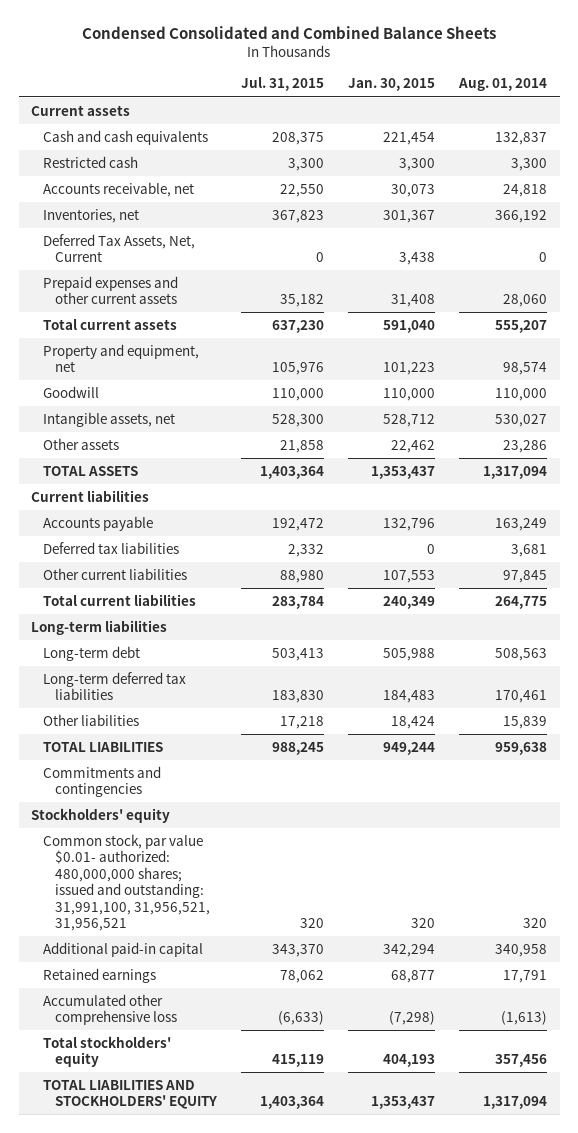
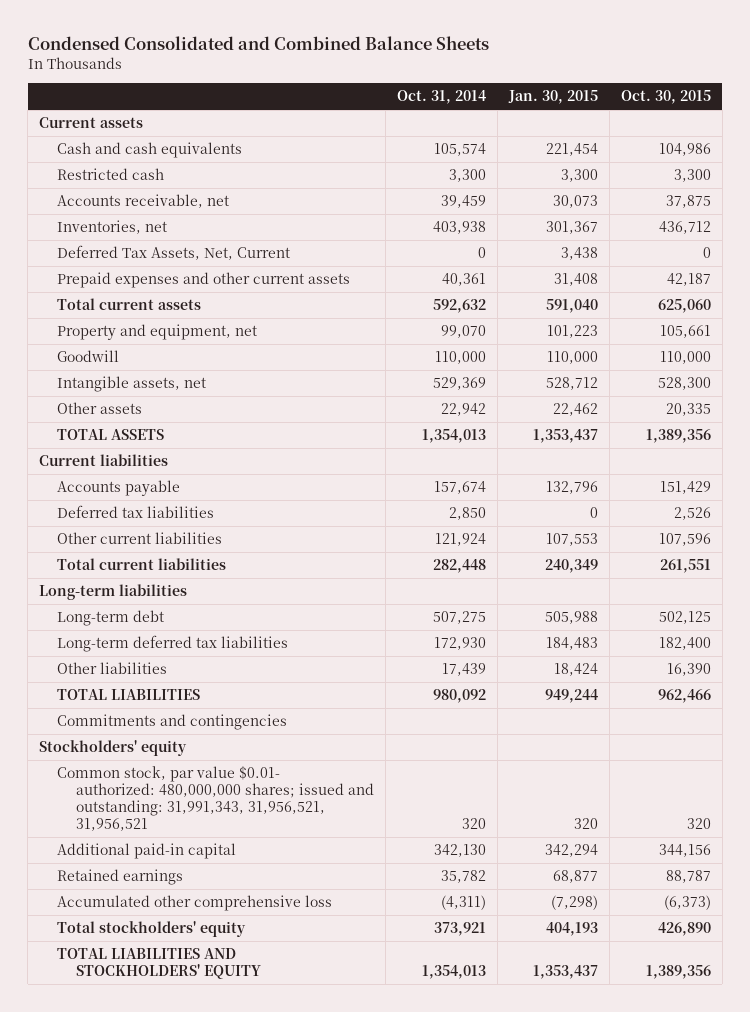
[241,77,325,92] Jul. 31, 2015 -> none
[458,78,548,92] Aug. 01, 2014 -> none
none -> [396,90,486,105] Oct. 31, 2014
none -> [620,90,711,105] Oct. 30, 2015
[43,833,211,932] Common stock, par value $0.01- authorized: 480,000,000 shares; issued and outstanding: 31,991,100, 31,956,521, 31,956,521 -> [57,766,374,831] Common stock, par value $0.01- authorized: 480,000,000 shares; issued and outstanding: 31,991,343, 31,956,521, 31,956,521

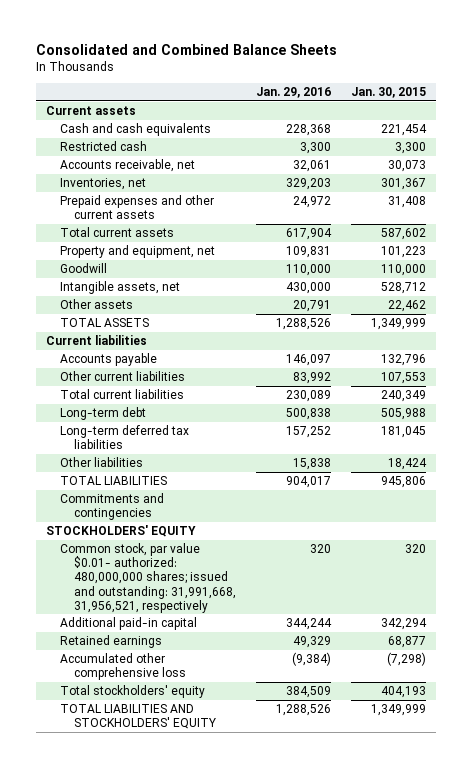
[27,35,489,50] Condensed Consolidated and Combined Balance Sheets -> [35,43,337,55] Consolidated and Combined Balance Sheets
[396,90,486,105] Oct. 31, 2014 -> none
[620,90,711,105] Oct. 30, 2015 -> none
none -> [255,87,331,99] Jan. 29, 2016
[57,245,291,261] Deferred Tax Assets, Net, Current -> none
[545,299,598,314] 591,040 -> [380,228,426,241] 587,602
[532,429,598,444] 1,353,437 -> [370,318,426,331] 1,349,999
[57,505,215,519] Deferred tax liabilities -> none
[39,584,188,601] Long-term liabilities -> none
[545,637,598,651] 184,483 -> [380,426,426,439] 181,045
[544,689,598,704] 949,244 -> [380,476,426,489] 945,806
[39,740,188,757] Stockholders' equity -> [45,525,196,538] STOCKHOLDERS' EQUITY
[57,766,374,831] Common stock, par value $0.01- authorized: 480,000,000 shares; issued and outstanding: 31,991,343, 31,956,521, 31,956,521 -> [59,543,236,613] Common stock, par value $0.01- authorized: 480,000,000 shares; issued and outstanding: 31,991,668, 31,956,521, respectively
[532,965,598,980] 1,353,437 -> [370,704,426,717] 1,349,999

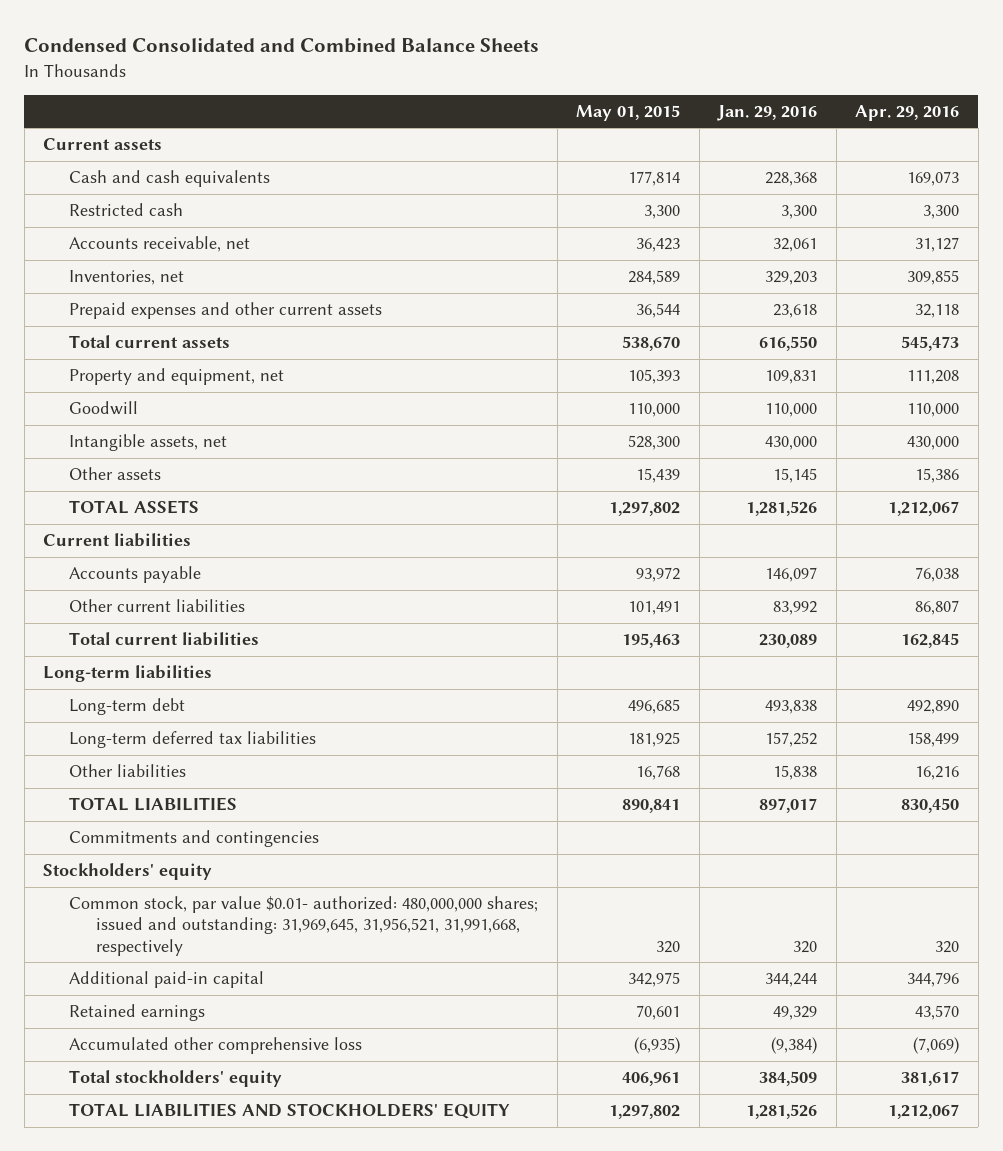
[35,43,337,55] Consolidated and Combined Balance Sheets -> [24,38,540,54] Condensed Consolidated and Combined Balance Sheets
[350,87,426,99] Jan. 30, 2015 -> none
none -> [576,104,681,121] May 01, 2015
none -> [855,104,960,121] Apr. 29, 2016
[292,196,331,209] 24,972 -> [773,304,818,319] 23,618
[285,228,332,241] 617,904 -> [759,336,818,352] 616,550
[292,300,331,313] 20,791 -> [773,468,818,484] 15,145
[275,318,331,331] 1,288,526 -> [746,501,818,517] 1,281,526
none -> [43,665,213,683] Long-term liabilities
[285,408,331,421] 500,838 -> [765,700,818,715] 493,838
[285,476,331,489] 904,017 -> [759,798,818,814] 897,017
[45,525,196,538] STOCKHOLDERS' EQUITY -> [43,863,213,881] Stockholders' equity
[59,543,236,613] Common stock, par value $0.01- authorized: 480,000,000 shares; issued and outstanding: 31,991,668, 31,956,521, respectively -> [69,896,539,956] Common stock, par value $0.01- authorized: 480,000,000 shares; issued and outstanding: 31,969,645, 31,956,521, 31,991,668, respectively
[275,704,331,717] 1,288,526 -> [746,1104,818,1120] 1,281,526

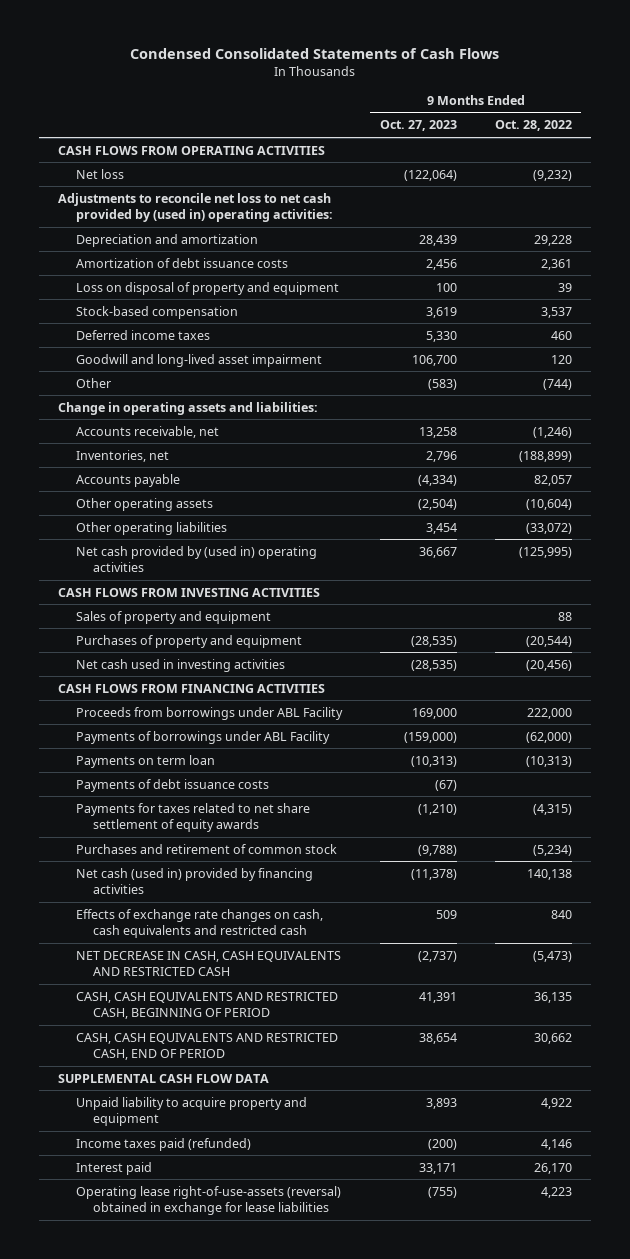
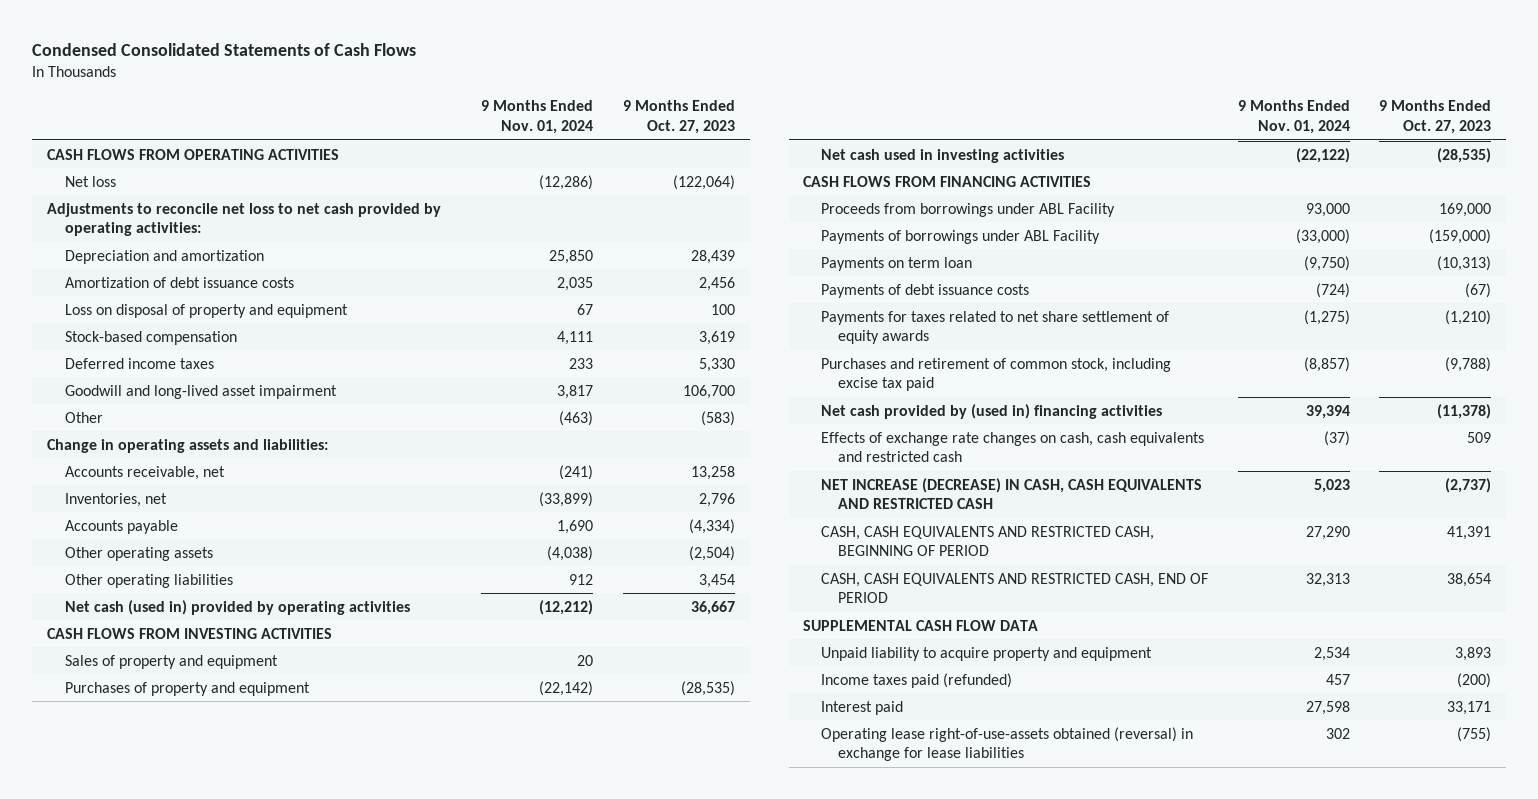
[494,120,572,132] Oct. 28, 2022 -> none
none -> [481,100,594,135] 9 Months Ended Nov. 01, 2024
[57,192,333,223] Adjustments to reconcile net loss to net cash provided by (used in) operating activities: -> [47,202,442,237] Adjustments to reconcile net loss to net cash provided by operating activities:
[75,545,317,573] Net cash provided by (used in) operating activities -> [64,599,410,615] Net cash (used in) provided by operating activities
[75,843,337,854] Purchases and retirement of common stock -> [820,357,1171,392] Purchases and retirement of common stock, including excise tax paid
[75,867,313,895] Net cash (used in) provided by financing activities -> [820,403,1162,419] Net cash provided by (used in) financing activities
[75,950,341,977] NET DECREASE IN CASH, CASH EQUIVALENTS AND RESTRICTED CASH -> [820,477,1202,510] NET INCREASE (DECREASE) IN CASH, CASH EQUIVALENTS AND RESTRICTED CASH
[75,1185,341,1216] Operating lease right-of-use-assets (reversal) obtained in exchange for lease liabilities -> [820,726,1193,762] Operating lease right-of-use-assets obtained (reversal) in exchange for lease liabilities

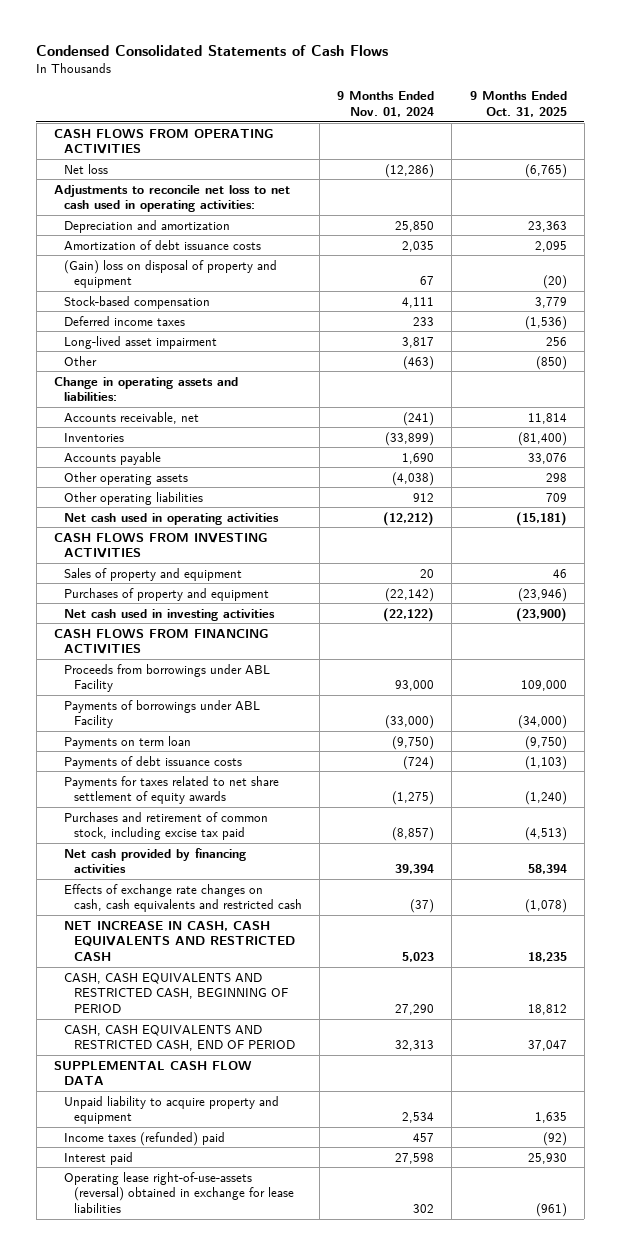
[623,100,736,135] 9 Months Ended Oct. 27, 2023 -> none
none -> [469,91,567,118] 9 Months Ended Oct. 31, 2025
[47,202,442,237] Adjustments to reconcile net loss to net cash provided by operating activities: -> [53,184,290,213] Adjustments to reconcile net loss to net cash used in operating activities:
[64,303,348,318] Loss on disposal of property and equipment -> [63,259,277,289] (Gain) loss on disposal of property and equipment
[64,384,337,399] Goodwill and long-lived asset impairment -> [63,335,217,349] Long-lived asset impairment
[64,492,167,507] Inventories, net -> [63,432,124,442] Inventories
[64,599,410,615] Net cash (used in) provided by operating activities -> [63,512,279,525] Net cash used in operating activities
[820,403,1162,419] Net cash provided by (used in) financing activities -> [63,847,246,874] Net cash provided by financing activities
[820,477,1202,510] NET INCREASE (DECREASE) IN CASH, CASH EQUIVALENTS AND RESTRICTED CASH -> [63,920,296,962] NET INCREASE IN CASH, CASH EQUIVALENTS AND RESTRICTED CASH
[820,672,1012,688] Income taxes paid (refunded) -> [63,1131,225,1146] Income taxes (refunded) paid
[820,726,1193,762] Operating lease right-of-use-assets obtained (reversal) in exchange for lease liabilities -> [63,1171,295,1214] Operating lease right-of-use-assets (reversal) obtained in exchange for lease liabilities

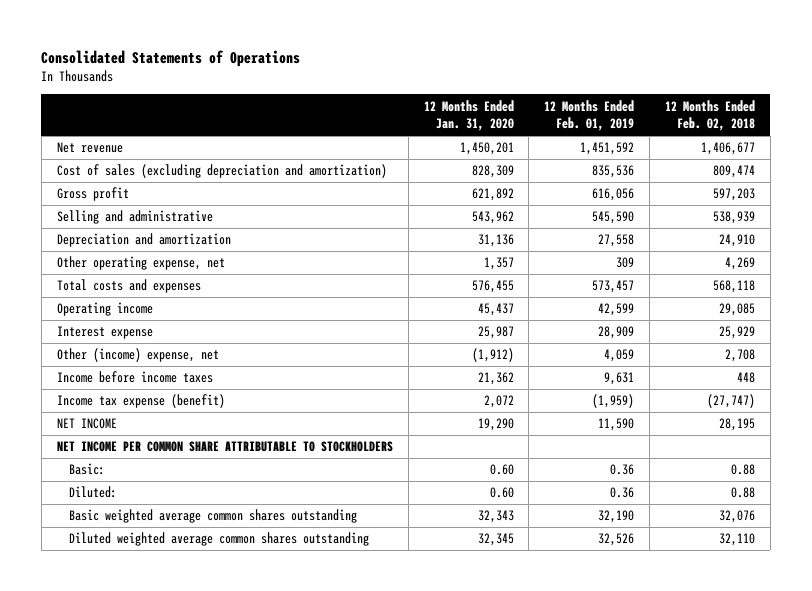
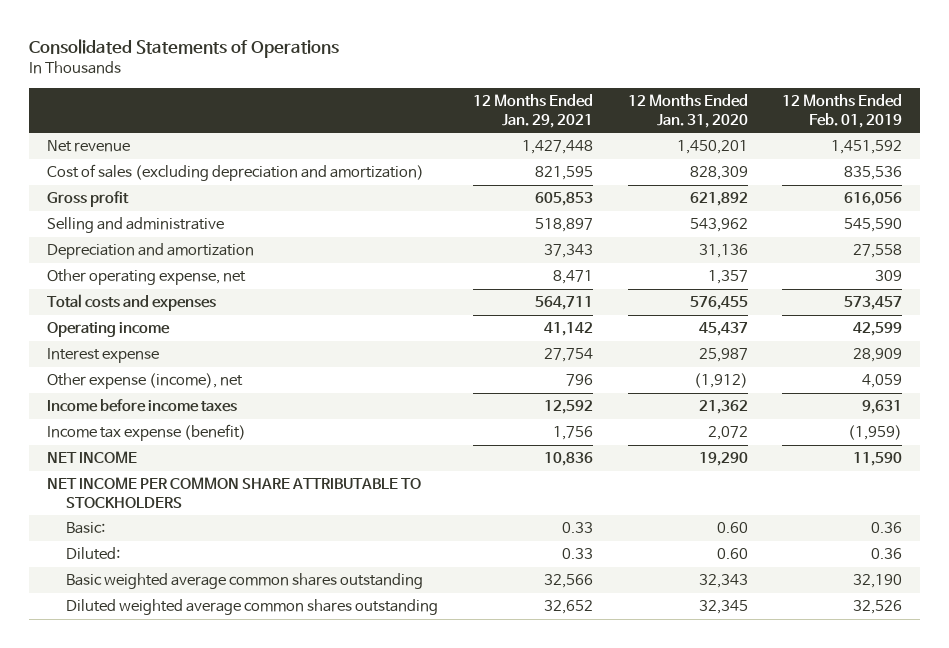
[665,99,756,132] 12 Months Ended Feb. 02, 2018 -> none
none -> [472,93,593,128] 12 Months Ended Jan. 29, 2021
[56,348,219,363] Other (income) expense, net -> [46,373,243,390] Other expense (income), net

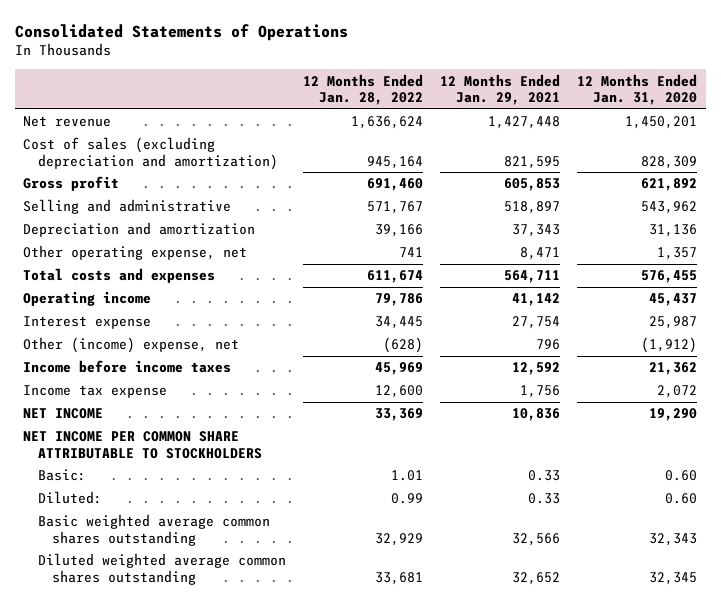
[782,93,903,128] 12 Months Ended Feb. 01, 2019 -> none
none -> [302,73,423,106] 12 Months Ended Jan. 28, 2022
[46,373,243,390] Other expense (income), net -> [23,337,240,354] Other (income) expense, net
[46,424,246,442] Income tax expense (benefit) -> [23,385,168,399] Income tax expense

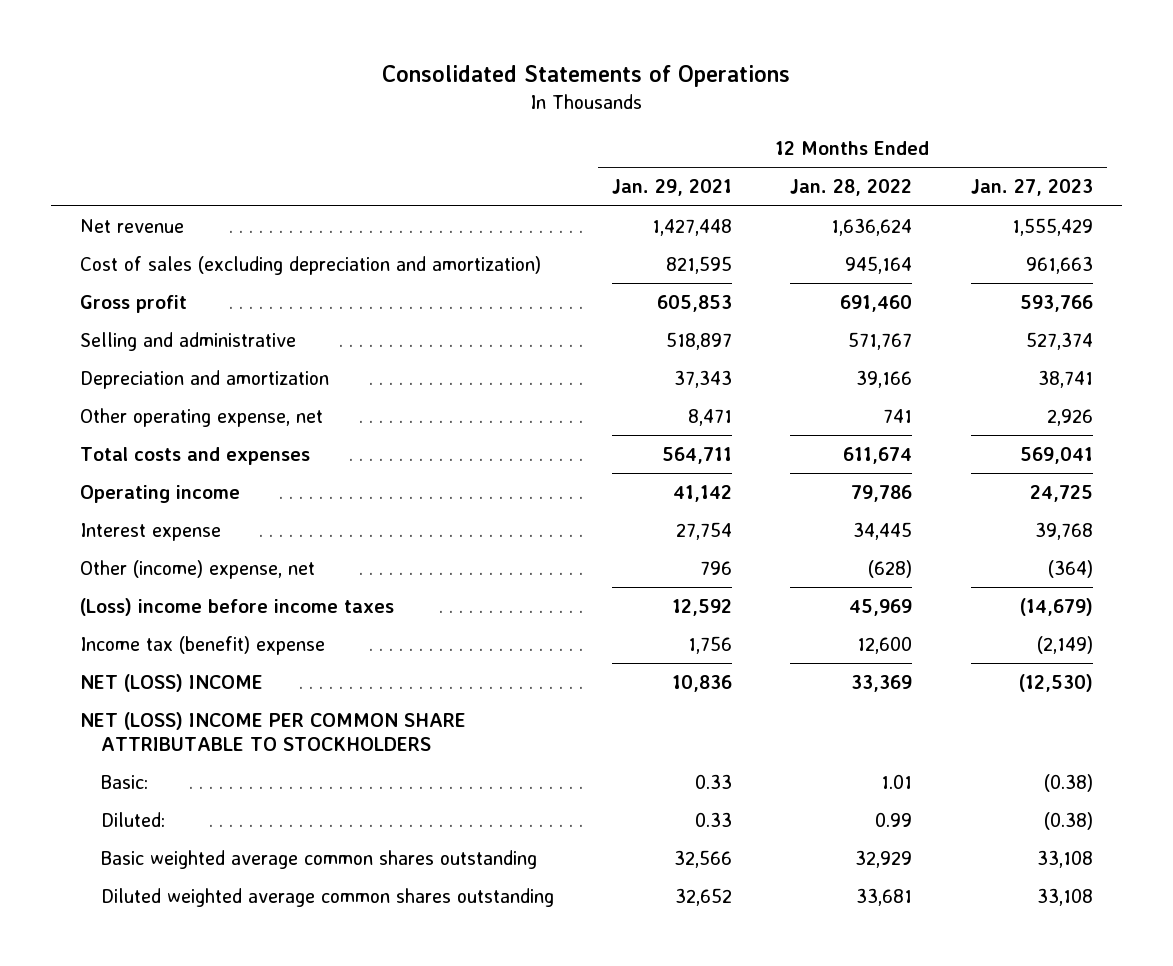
[577,73,698,106] 12 Months Ended Jan. 31, 2020 -> none
none -> [970,179,1093,197] Jan. 27, 2023
[23,360,232,374] Income before income taxes -> [80,597,395,616] (Loss) income before income taxes
[23,385,168,399] Income tax expense -> [80,635,326,655] Income tax (benefit) expense
[23,408,104,420] NET INCOME -> [80,673,264,692] NET (LOSS) INCOME
[23,431,262,459] NET INCOME PER COMMON SHARE ATTRIBUTABLE TO STOCKHOLDERS -> [80,711,467,751] NET (LOSS) INCOME PER COMMON SHARE ATTRIBUTABLE TO STOCKHOLDERS

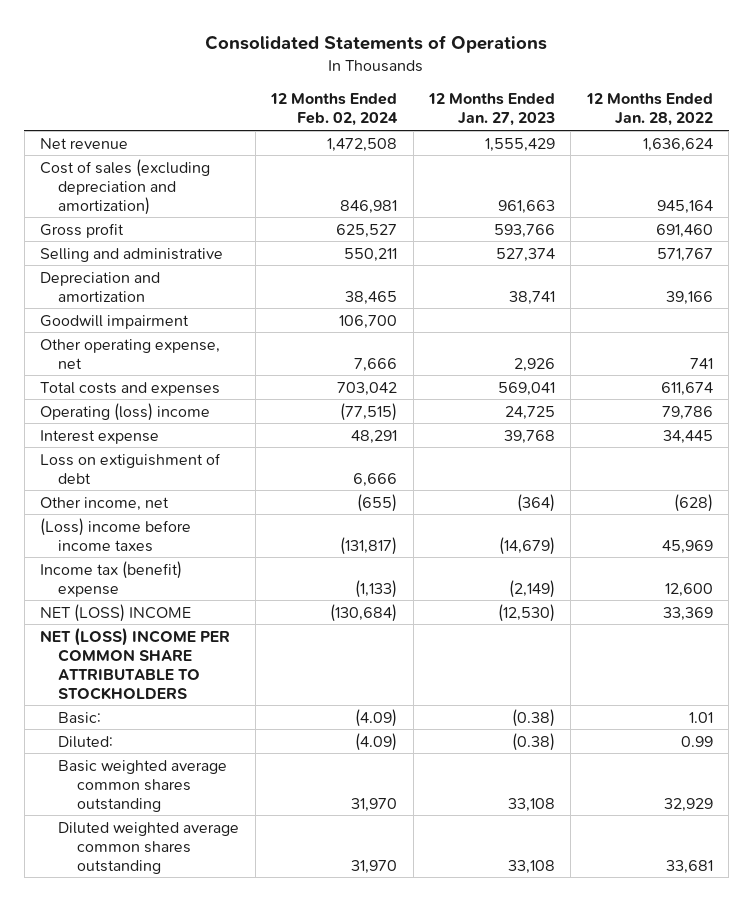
[612,179,733,197] Jan. 29, 2021 -> none
none -> [270,93,399,127] 12 Months Ended Feb. 02, 2024
none -> [40,314,190,329] Goodwill impairment
[80,484,241,503] Operating income -> [40,402,211,421] Operating (loss) income
none -> [40,452,222,484] Loss on extiguishment of debt
[80,559,316,579] Other (income) expense, net -> [40,496,170,511] Other income, net

